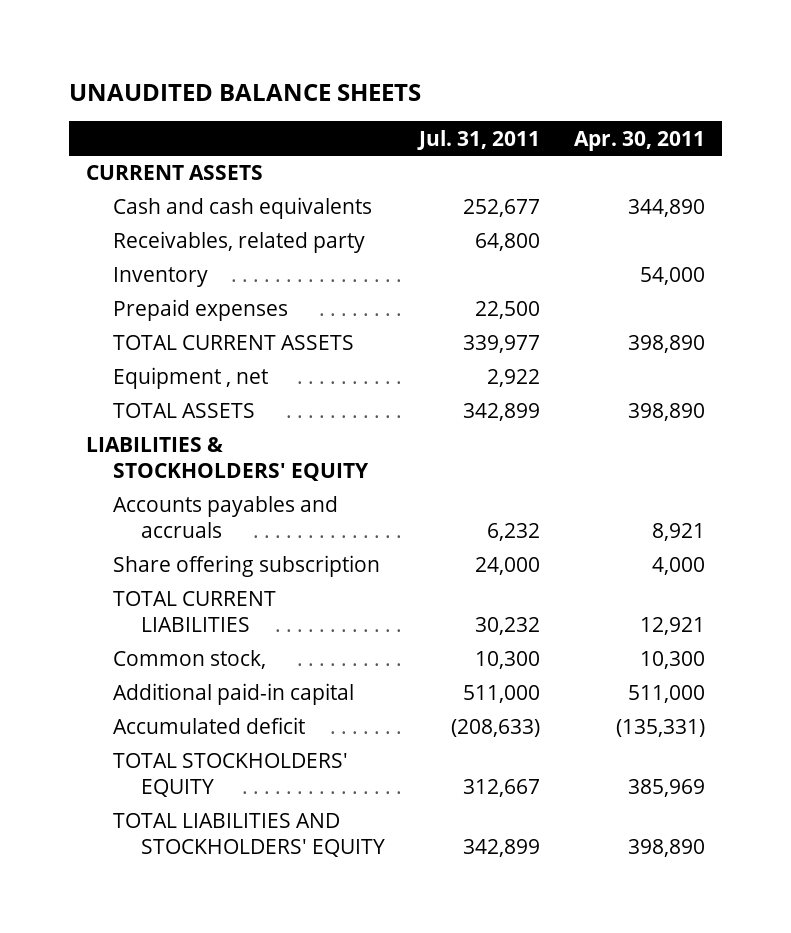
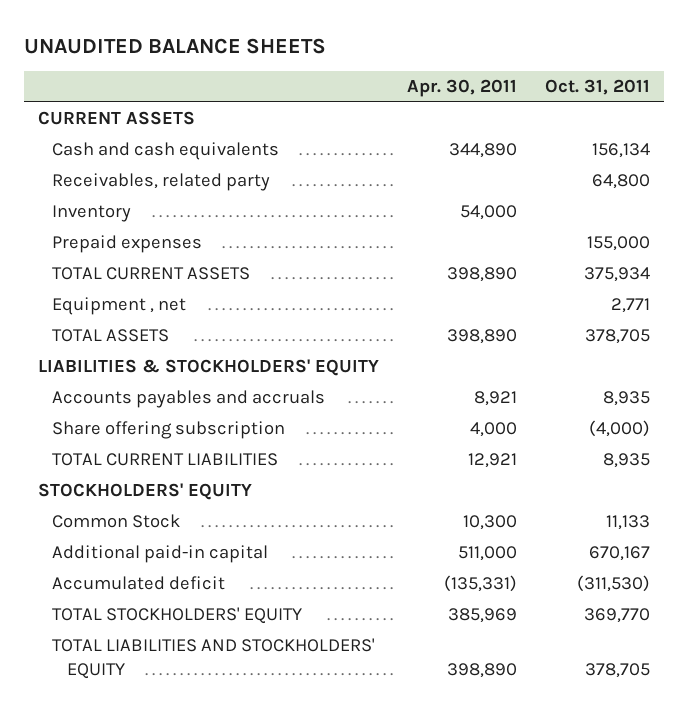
[417,129,541,150] Jul. 31, 2011 -> none
none -> [544,79,650,96] Oct. 31, 2011
none -> [37,483,252,501] STOCKHOLDERS' EQUITY
[113,650,267,670] Common stock, -> [52,514,181,529] Common Stock

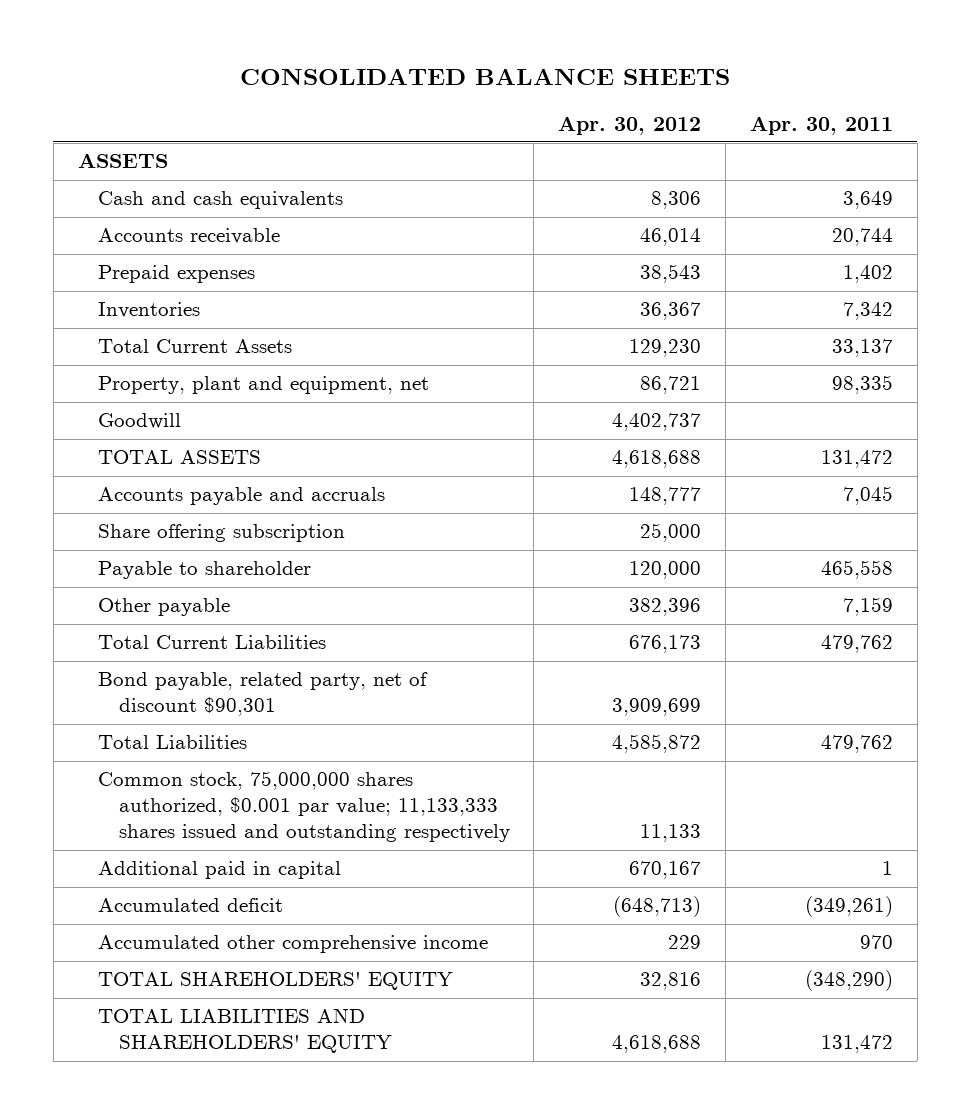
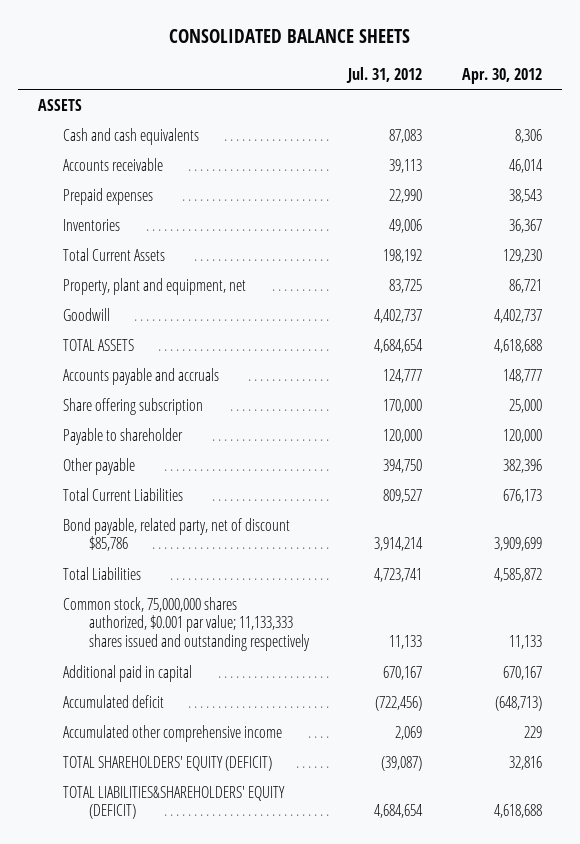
[749,115,893,135] Apr. 30, 2011 -> none
none -> [346,66,423,83] Jul. 31, 2012
[98,672,429,717] Bond payable, related party, net of discount $90,301 -> [63,517,291,552] Bond payable, related party, net of discount $85,786
[98,972,454,991] TOTAL SHAREHOLDERS' EQUITY -> [63,755,273,771] TOTAL SHAREHOLDERS' EQUITY (DEFICIT)
[98,1008,392,1054] TOTAL LIABILITIES AND SHAREHOLDERS' EQUITY -> [63,785,286,820] TOTAL LIABILITIES&SHAREHOLDERS' EQUITY (DEFICIT)

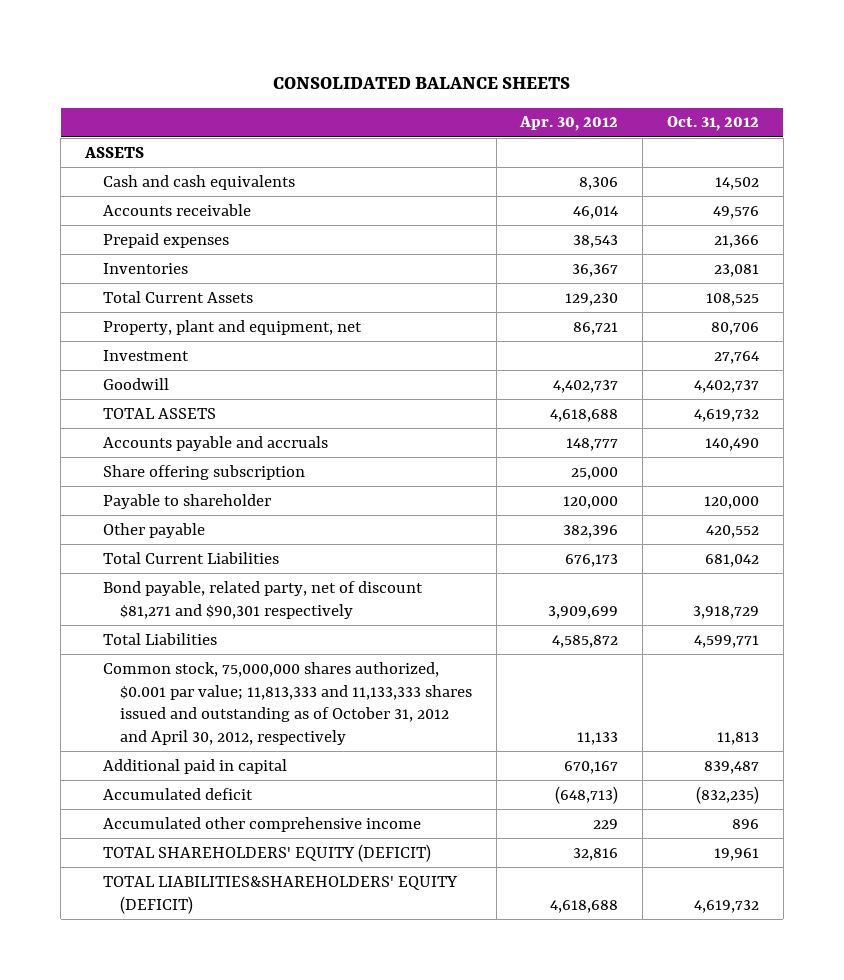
[346,66,423,83] Jul. 31, 2012 -> none
none -> [667,116,760,132] Oct. 31, 2012
none -> [102,349,189,361] Investment
[63,517,291,552] Bond payable, related party, net of discount $85,786 -> [102,580,423,619] Bond payable, related party, net of discount $81,271 and $90,301 respectively
[63,596,310,652] Common stock, 75,000,000 shares authorized, $0.001 par value; 11,133,333 shares issued and outstanding respectively -> [102,661,472,746] Common stock, 75,000,000 shares authorized, $0.001 par value; 11,813,333 and 11,133,333 shares issued and outstanding as of October 31, 2012 and April 30, 2012, respectively

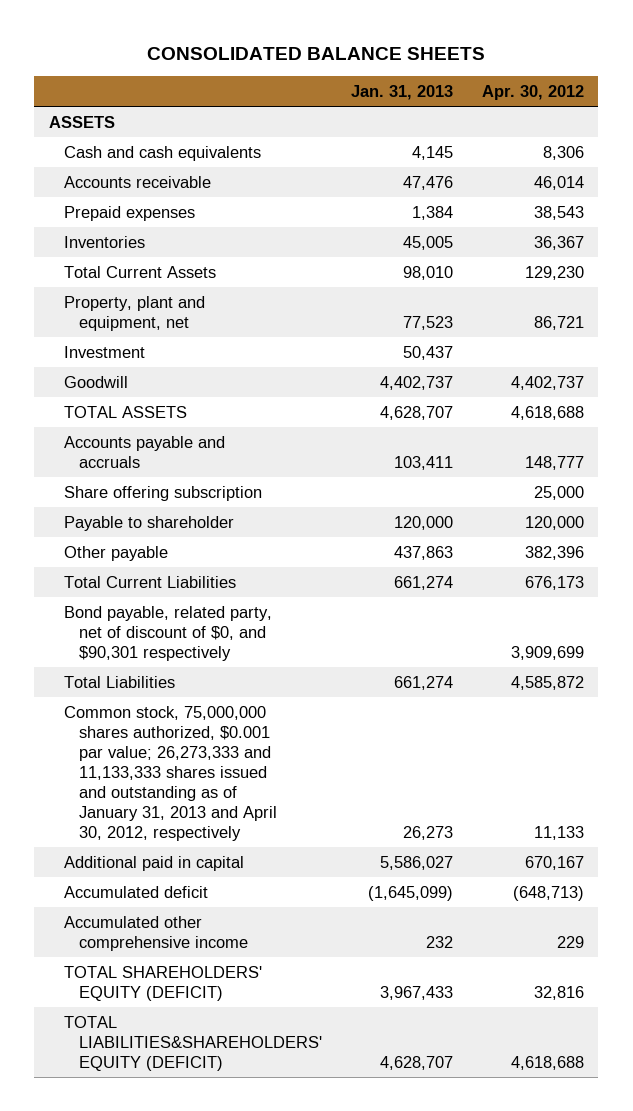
[667,116,760,132] Oct. 31, 2012 -> none
none -> [351,84,454,100] Jan. 31, 2013
[102,580,423,619] Bond payable, related party, net of discount $81,271 and $90,301 respectively -> [63,605,272,661] Bond payable, related party, net of discount of $0, and $90,301 respectively
[102,661,472,746] Common stock, 75,000,000 shares authorized, $0.001 par value; 11,813,333 and 11,133,333 shares issued and outstanding as of October 31, 2012 and April 30, 2012, respectively -> [63,705,278,842] Common stock, 75,000,000 shares authorized, $0.001 par value; 26,273,333 and 11,133,333 shares issued and outstanding as of January 31, 2013 and April 30, 2012, respectively

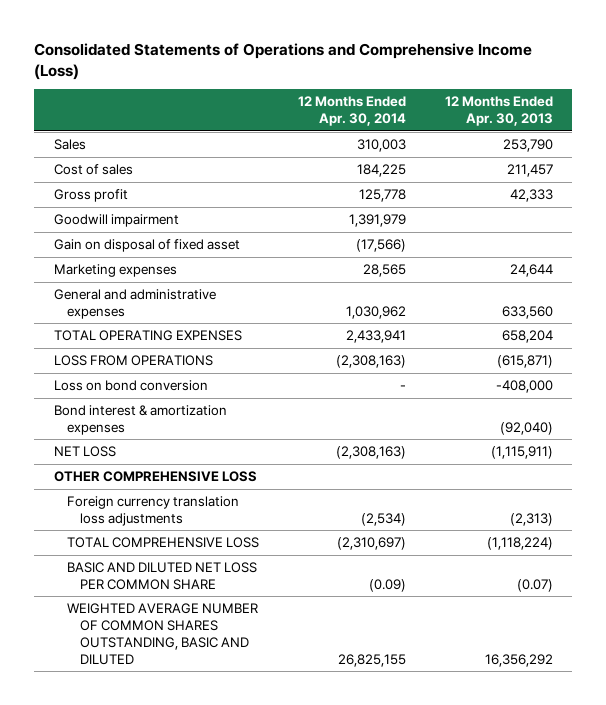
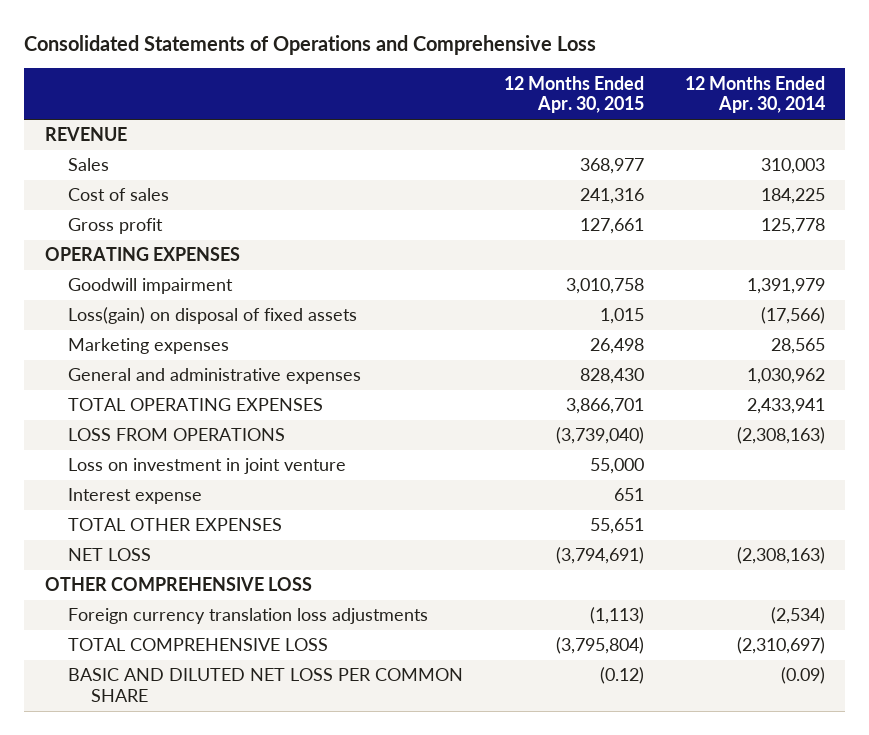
[34,43,533,80] Consolidated Statements of Operations and Comprehensive Income (Loss) -> [24,35,597,56] Consolidated Statements of Operations and Comprehensive Loss
[444,96,553,126] 12 Months Ended Apr. 30, 2013 -> none
none -> [503,75,644,114] 12 Months Ended Apr. 30, 2015
none -> [44,127,127,142] REVENUE
none -> [44,247,240,262] OPERATING EXPENSES
[53,239,240,253] Gain on disposal of fixed asset -> [67,307,357,325] Loss(gain) on disposal of fixed assets
[53,380,208,392] Loss on bond conversion -> none
[53,405,227,435] Bond interest & amortization expenses -> none
none -> [67,458,346,475] Loss on investment in joint venture
none -> [67,488,202,505] Interest expense
none -> [67,518,282,532] TOTAL OTHER EXPENSES
[67,603,259,665] WEIGHTED AVERAGE NUMBER OF COMMON SHARES OUTSTANDING, BASIC AND DILUTED -> none

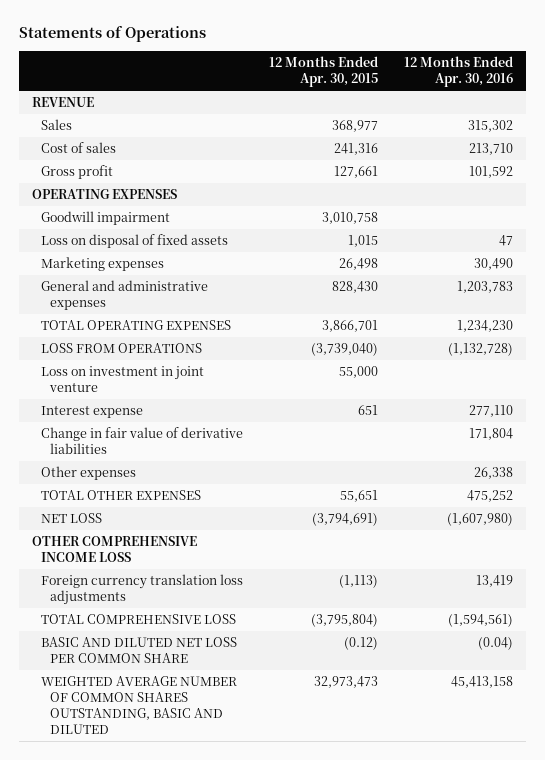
[24,35,597,56] Consolidated Statements of Operations and Comprehensive Loss -> [18,26,206,43] Statements of Operations
[684,75,825,114] 12 Months Ended Apr. 30, 2014 -> none
none -> [404,55,514,87] 12 Months Ended Apr. 30, 2016
[67,307,357,325] Loss(gain) on disposal of fixed assets -> [41,234,229,249] Loss on disposal of fixed assets
none -> [41,427,244,455] Change in fair value of derivative liabilities
none -> [41,466,137,481] Other expenses
[44,577,312,592] OTHER COMPREHENSIVE LOSS -> [31,536,197,563] OTHER COMPREHENSIVE INCOME LOSS
none -> [41,676,238,735] WEIGHTED AVERAGE NUMBER OF COMMON SHARES OUTSTANDING, BASIC AND DILUTED

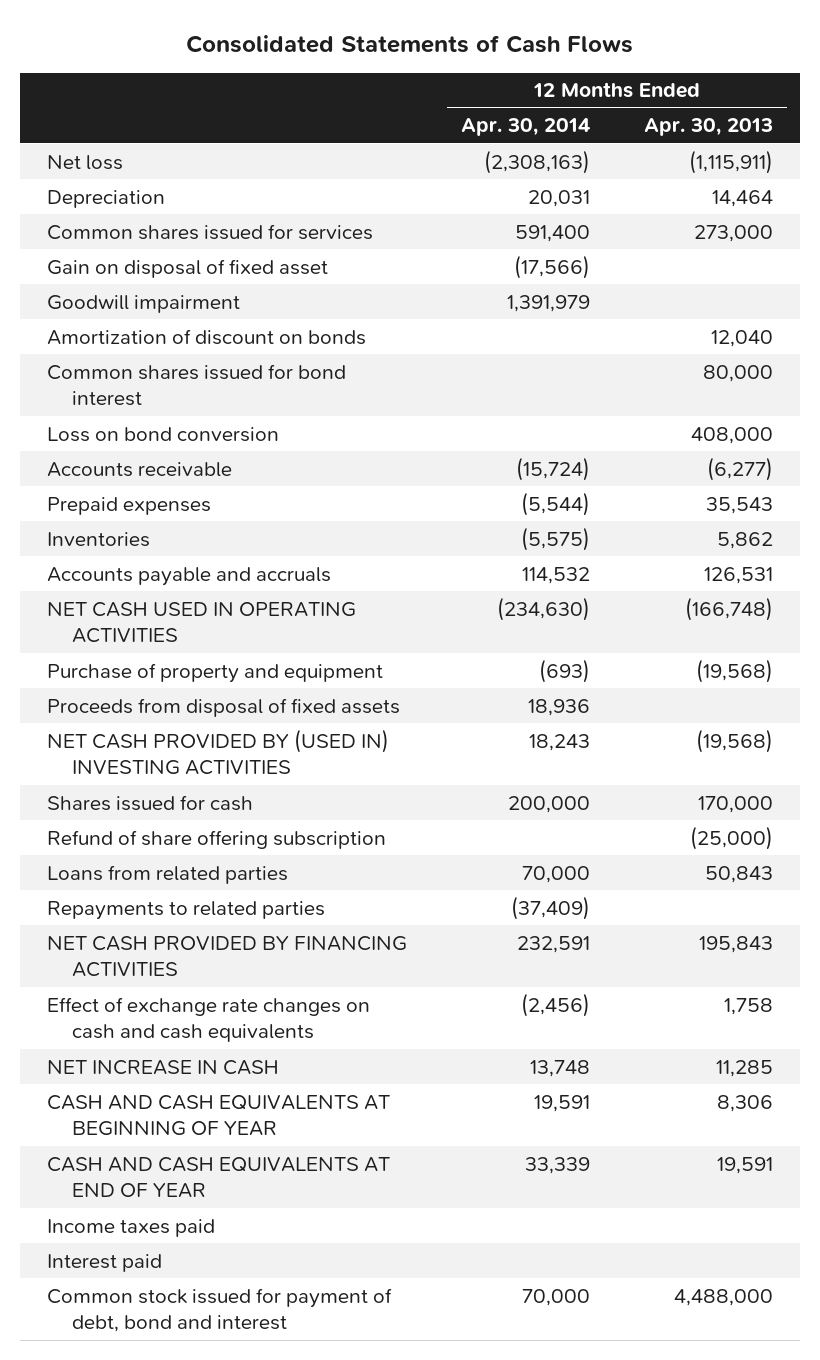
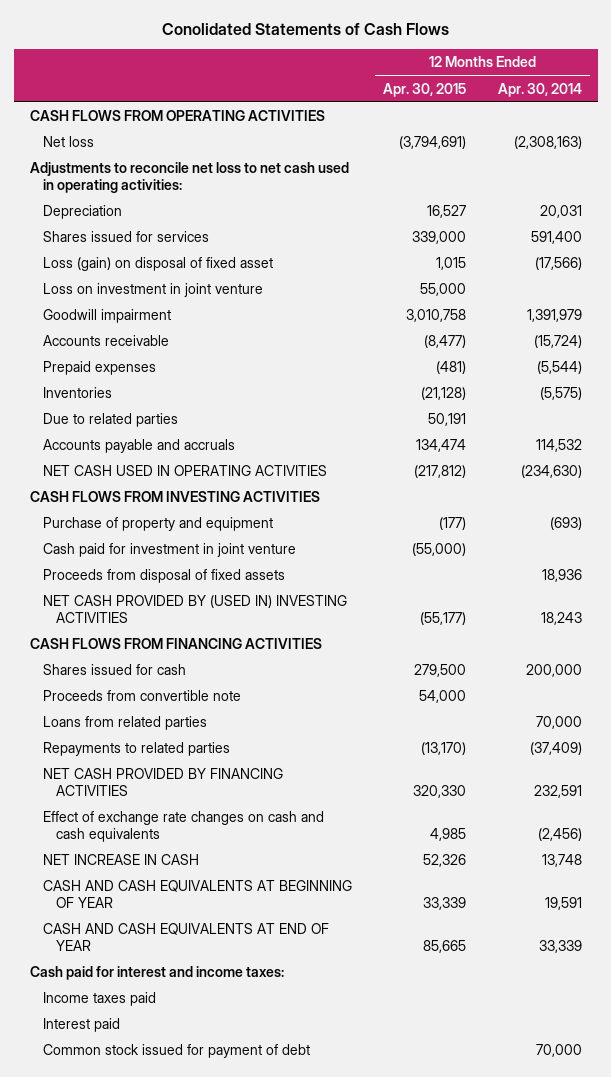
[185,34,633,53] Consolidated Statements of Cash Flows -> [161,23,449,36] Conolidated Statements of Cash Flows
[644,118,774,137] Apr. 30, 2013 -> none
none -> [383,82,467,97] Apr. 30, 2015
none -> [29,110,325,122] CASH FLOWS FROM OPERATING ACTIVITIES
none -> [29,162,349,193] Adjustments to reconcile net loss to net cash used in operating activities:
[46,223,373,240] Common shares issued for services -> [42,231,209,243] Shares issued for services
[46,258,328,278] Gain on disposal of fixed asset -> [42,257,273,272] Loss (gain) on disposal of fixed asset
none -> [42,283,263,298] Loss on investment in joint venture
[46,328,366,345] Amortization of discount on bonds -> none
[46,363,346,407] Common shares issued for bond interest -> none
[46,426,279,442] Loss on bond conversion -> none
none -> [42,413,178,428] Due to related parties
none -> [29,491,320,503] CASH FLOWS FROM INVESTING ACTIVITIES
none -> [42,543,296,558] Cash paid for investment in joint venture
none -> [29,638,322,650] CASH FLOWS FROM FINANCING ACTIVITIES
[46,829,386,849] Refund of share offering subscription -> none
none -> [42,690,241,702] Proceeds from convertible note
none -> [29,966,284,981] Cash paid for interest and income taxes:
[46,1287,392,1333] Common stock issued for payment of debt, bond and interest -> [42,1044,310,1059] Common stock issued for payment of debt

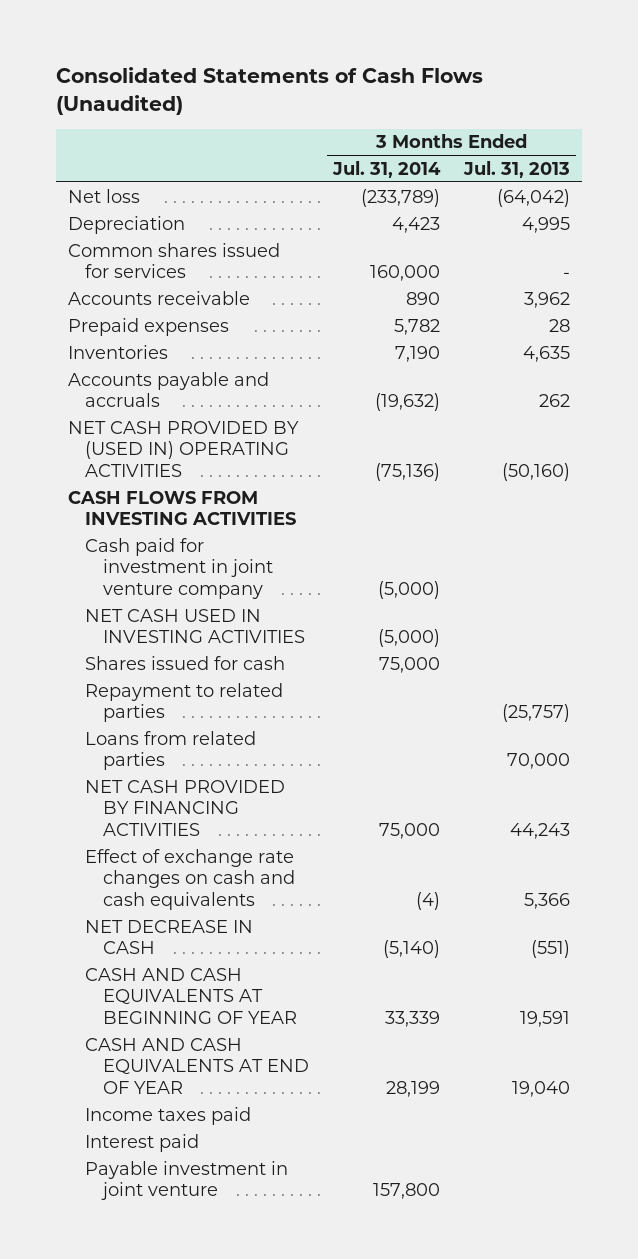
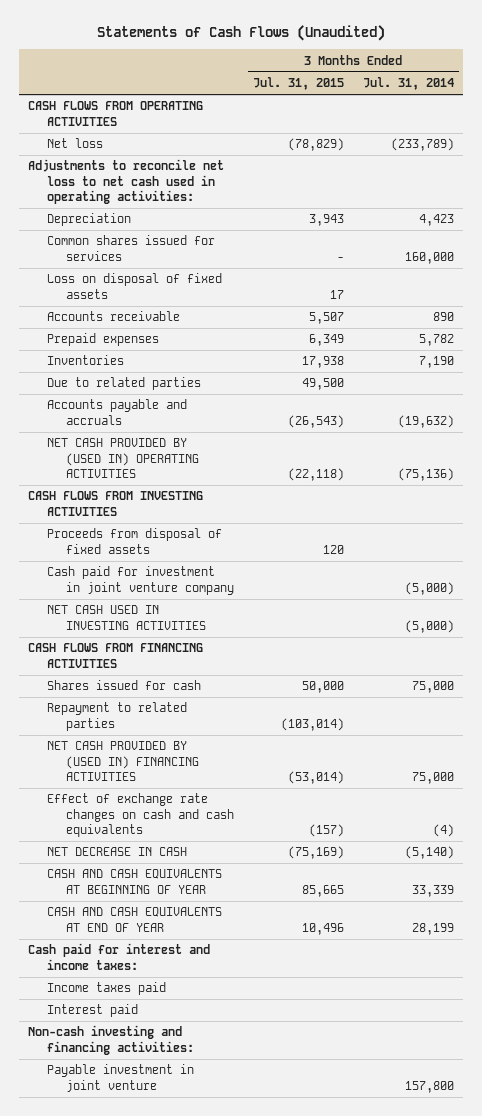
[55,67,483,115] Consolidated Statements of Cash Flows (Unaudited) -> [97,25,386,42] Statements of Cash Flows (Unaudited)
[463,160,571,178] Jul. 31, 2013 -> none
none -> [252,77,344,91] Jul. 31, 2015
none -> [28,101,204,126] CASH FLOWS FROM OPERATING ACTIVITIES
none -> [28,159,225,205] Adjustments to reconcile net loss to net cash used in operating activities:
none -> [47,273,223,299] Loss on disposal of fixed assets
none -> [47,377,202,391] Due to related parties
none -> [47,528,223,554] Proceeds from disposal of fixed assets
none -> [28,643,204,668] CASH FLOWS FROM FINANCING ACTIVITIES
[85,730,257,771] Loans from related parties -> none
[85,779,286,836] NET CASH PROVIDED BY FINANCING ACTIVITIES -> [47,741,200,782] NET CASH PROVIDED BY (USED IN) FINANCING ACTIVITIES
none -> [28,943,211,970] Cash paid for interest and income taxes:
none -> [28,1025,195,1055] Non-cash investing and financing activities:

